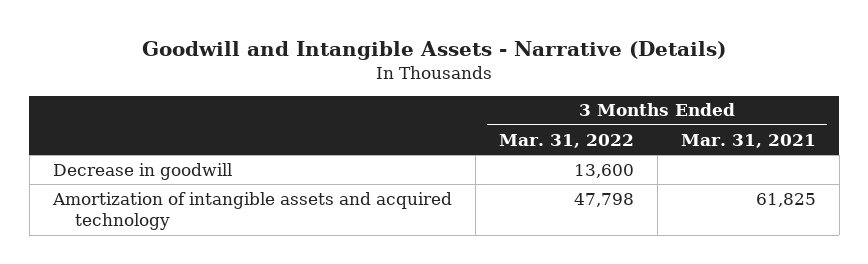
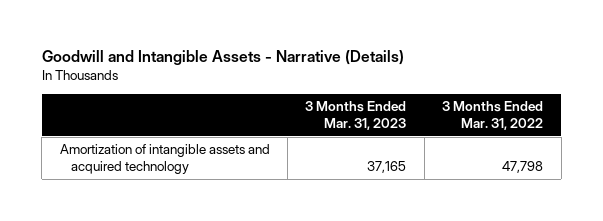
[680,133,816,148] Mar. 31, 2021 -> none
none -> [305,101,407,131] 3 Months Ended Mar. 31, 2023
[52,162,232,180] Decrease in goodwill -> none

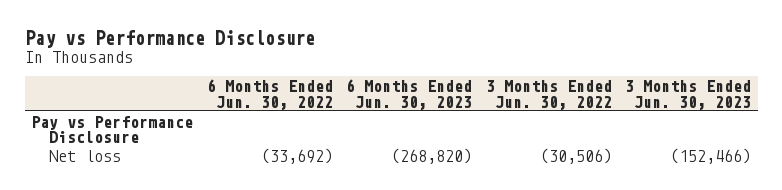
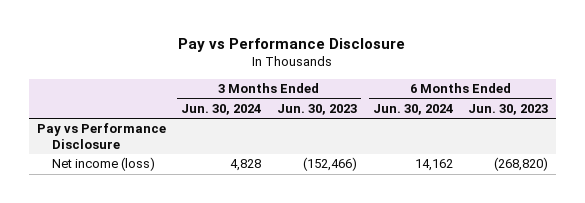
[206,78,333,110] 6 Months Ended Jun. 30, 2022 -> none
[485,79,612,110] 3 Months Ended Jun. 30, 2022 -> none
none -> [181,104,262,116] Jun. 30, 2024
none -> [372,104,453,116] Jun. 30, 2024
[48,149,121,162] Net loss -> [52,157,156,172] Net income (loss)

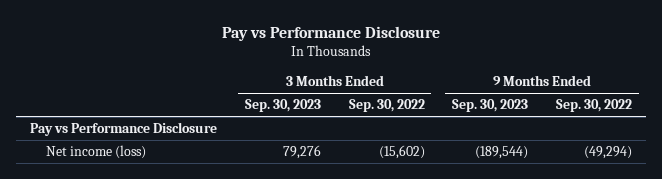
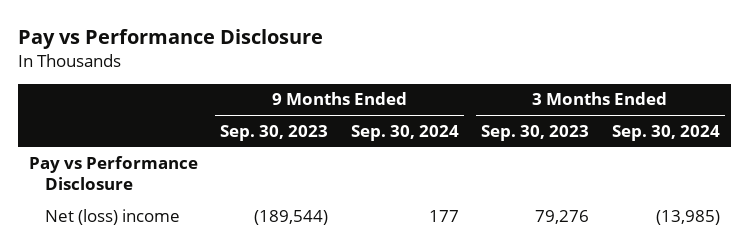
[348,99,425,113] Sep. 30, 2022 -> none
[555,99,632,113] Sep. 30, 2022 -> none
none -> [350,124,459,141] Sep. 30, 2024
none -> [611,124,720,141] Sep. 30, 2024
[45,145,146,160] Net income (loss) -> [45,208,181,225] Net (loss) income

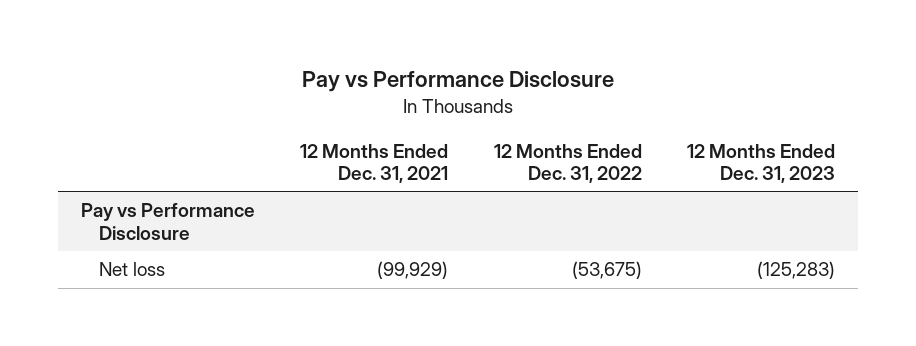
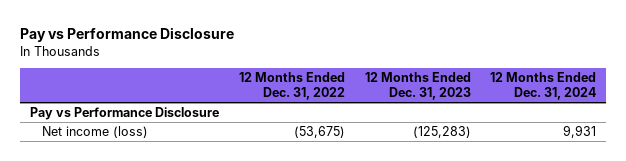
[300,143,449,183] 12 Months Ended Dec. 31, 2021 -> none
none -> [490,72,597,101] 12 Months Ended Dec. 31, 2024
[98,262,165,277] Net loss -> [41,125,148,138] Net income (loss)

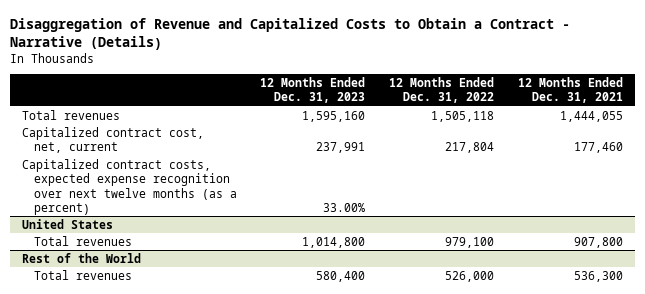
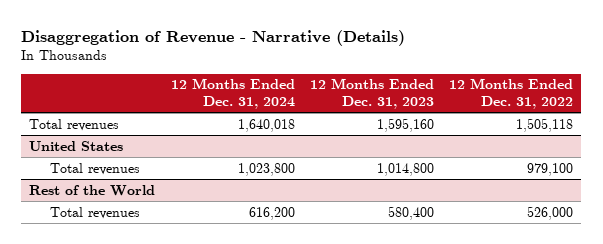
[10,17,571,50] Disaggregation of Revenue and Capitalized Costs to Obtain a Contract - Narrative (Details) -> [21,30,406,47] Disaggregation of Revenue - Narrative (Details)
[517,77,623,104] 12 Months Ended Dec. 31, 2021 -> none
none -> [170,78,295,109] 12 Months Ended Dec. 31, 2024
[22,126,205,154] Capitalized contract cost, net, current -> none
[22,158,237,215] Capitalized contract costs, expected expense recognition over next twelve months (as a percent) -> none

